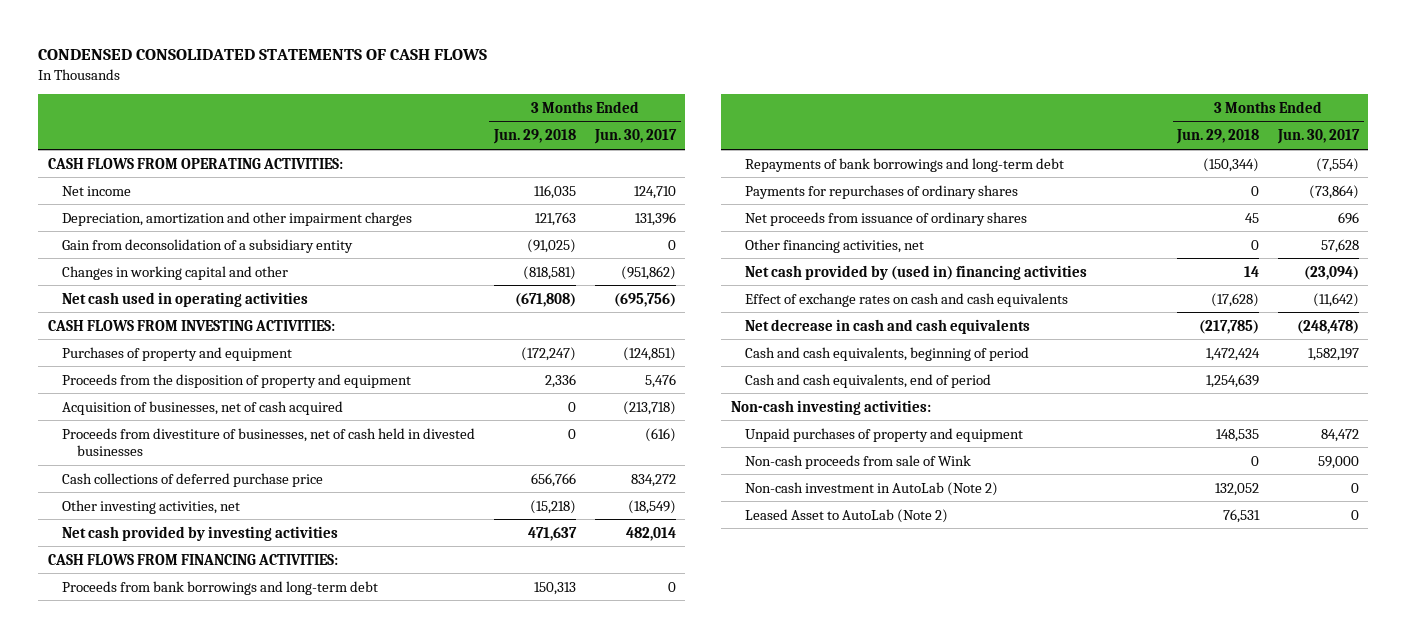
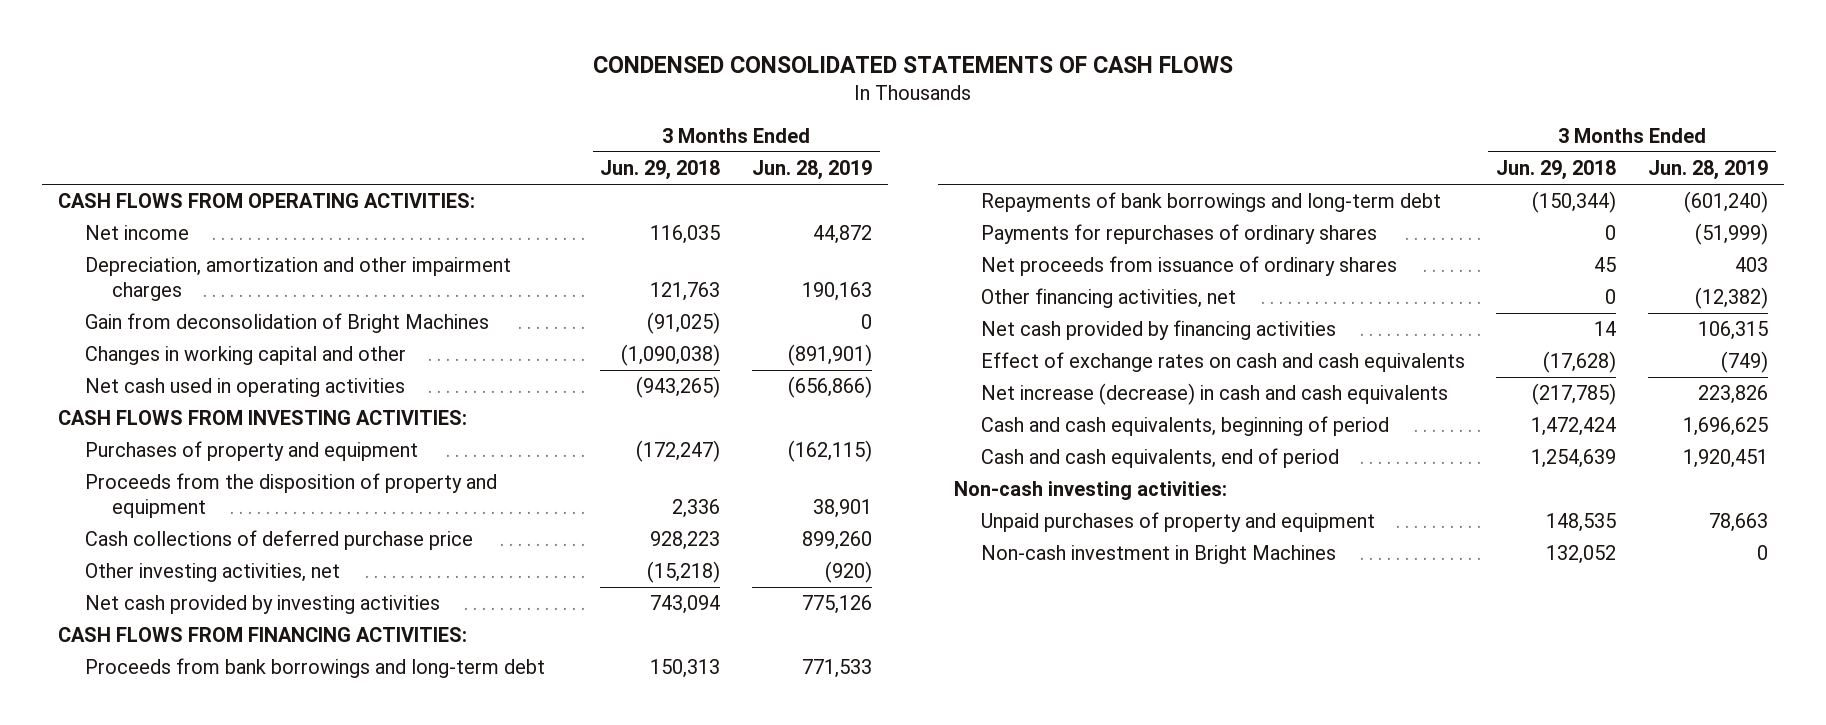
[593,129,677,145] Jun. 30, 2017 -> none
none -> [752,160,873,181] Jun. 28, 2019
[62,238,354,253] Gain from deconsolidation of a subsidiary entity -> [84,313,489,334] Gain from deconsolidation of Bright Machines
[522,265,576,280] (818,581) -> [621,344,721,367] (1,090,038)
[514,292,576,307] (671,808) -> [636,376,721,399] (943,265)
[62,400,344,415] Acquisition of businesses, net of cash acquired -> none
[62,427,476,457] Proceeds from divestiture of businesses, net of cash held in divested businesses -> none
[530,472,576,487] 656,766 -> [650,531,721,551] 928,223
[527,526,577,541] 471,637 -> [650,595,721,615] 743,094
[745,264,1088,280] Net cash provided by (used in) financing activities -> [980,320,1336,341] Net cash provided by financing activities
[745,318,1031,334] Net decrease in cash and cash equivalents -> [980,383,1448,406] Net increase (decrease) in cash and cash equivalents
[745,454,972,469] Non-cash proceeds from sale of Wink -> none
[745,508,949,523] Leased Asset to AutoLab (Note 2) -> none
[745,481,999,496] Non-cash investment in AutoLab (Note 2) -> [980,545,1336,565] Non-cash investment in Bright Machines

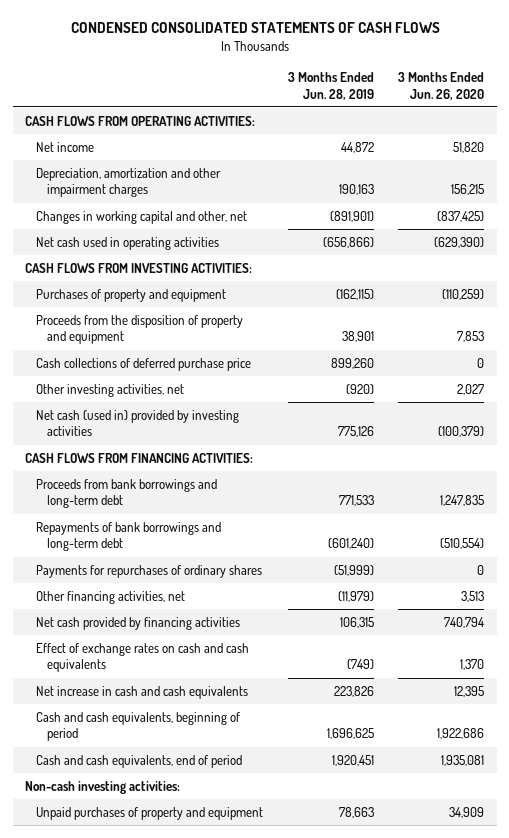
[600,160,721,181] Jun. 29, 2018 -> none
none -> [398,72,485,100] 3 Months Ended Jun. 26, 2020
[84,313,489,334] Gain from deconsolidation of Bright Machines -> none
[84,346,406,366] Changes in working capital and other -> [36,210,248,224] Changes in working capital and other, net
[84,595,440,615] Net cash provided by investing activities -> [36,409,240,437] Net cash (used in) provided by investing activities
[980,256,1397,277] Net proceeds from issuance of ordinary shares -> none
[1695,287,1769,310] (12,382) -> [337,590,374,602] (11,979)
[980,383,1448,406] Net increase (decrease) in cash and cash equivalents -> [36,685,249,699] Net increase in cash and cash equivalents
[980,545,1336,565] Non-cash investment in Bright Machines -> none

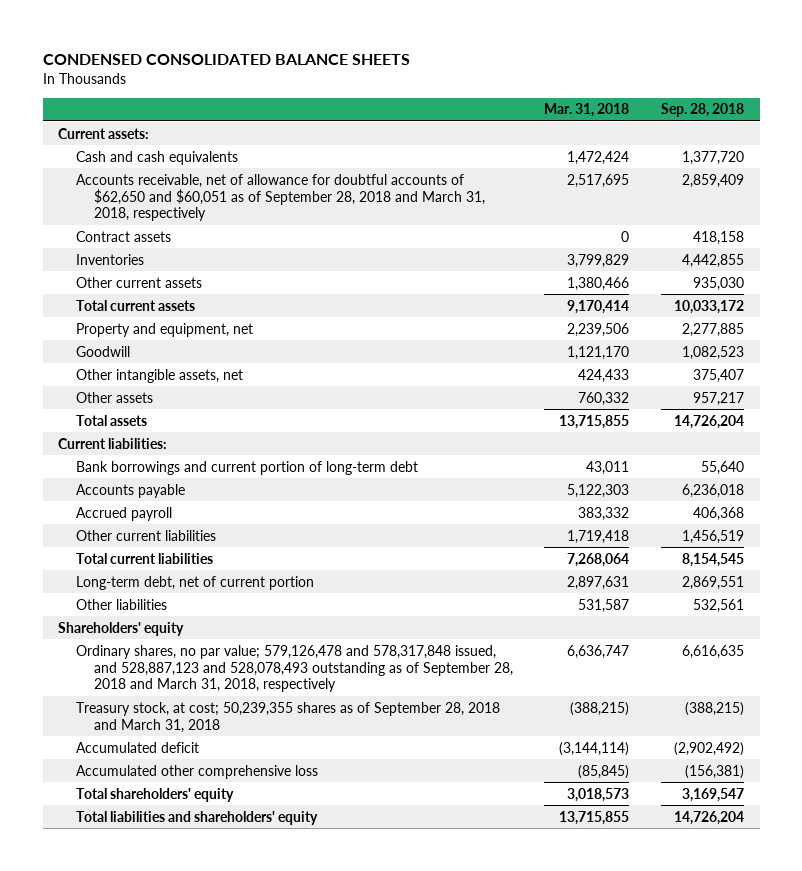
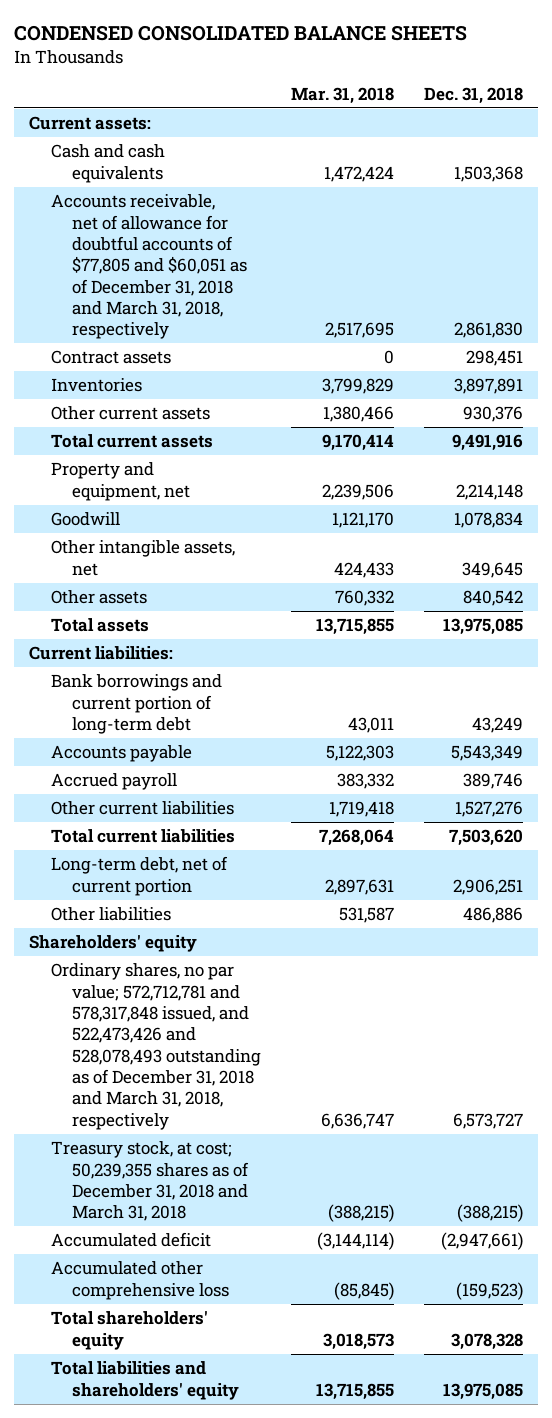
[661,103,745,118] Sep. 28, 2018 -> none
none -> [423,86,523,104] Dec. 31, 2018
[76,173,485,222] Accounts receivable, net of allowance for doubtful accounts of $62,650 and $60,051 as of September 28, 2018 and March 31, 2018, respectively -> [50,194,248,340] Accounts receivable, net of allowance for doubtful accounts of $77,805 and $60,051 as of December 31, 2018 and March 31, 2018, respectively
[76,644,513,693] Ordinary shares, no par value; 579,126,478 and 578,317,848 issued, and 528,887,123 and 528,078,493 outstanding as of September 28, 2018 and March 31, 2018, respectively -> [50,963,262,1130] Ordinary shares, no par value; 572,712,781 and 578,317,848 issued, and 522,473,426 and 528,078,493 outstanding as of December 31, 2018 and March 31, 2018, respectively
[76,701,501,733] Treasury stock, at cost; 50,239,355 shares as of September 28, 2018 and March 31, 2018 -> [50,1141,250,1222] Treasury stock, at cost; 50,239,355 shares as of December 31, 2018 and March 31, 2018

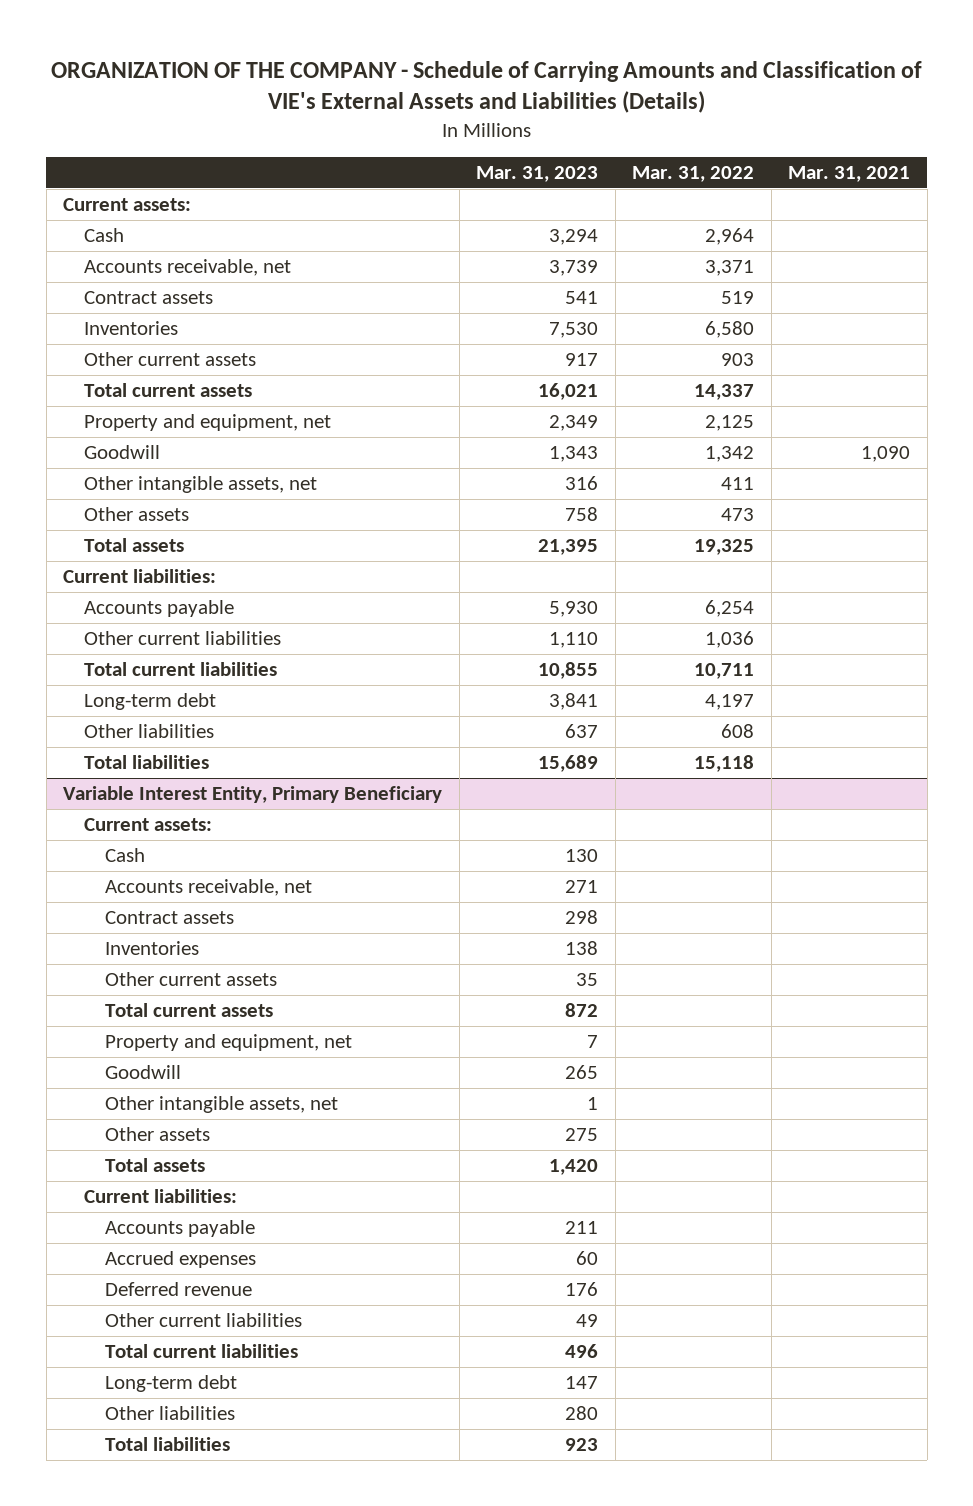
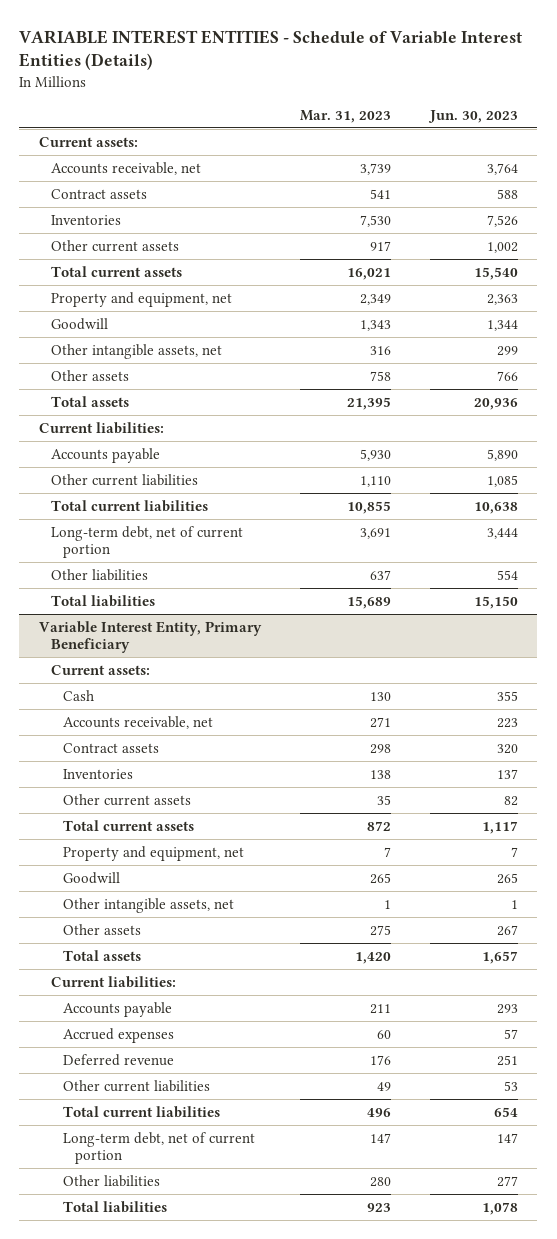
[50,60,922,114] ORGANIZATION OF THE COMPANY - Schedule of Carrying Amounts and Classification of VIE's External Assets and Liabilities (Details) -> [19,29,523,71] VARIABLE INTEREST ENTITIES - Schedule of Variable Interest Entities (Details)
[632,166,755,183] Mar. 31, 2022 -> none
[788,166,911,183] Mar. 31, 2021 -> none
none -> [427,109,518,123] Jun. 30, 2023
[84,227,125,242] Cash -> none
[84,692,217,710] Long-term debt -> none
none -> [50,525,243,559] Long-term debt, net of current portion
[105,1374,238,1392] Long-term debt -> [62,1131,255,1165] Long-term debt, net of current portion

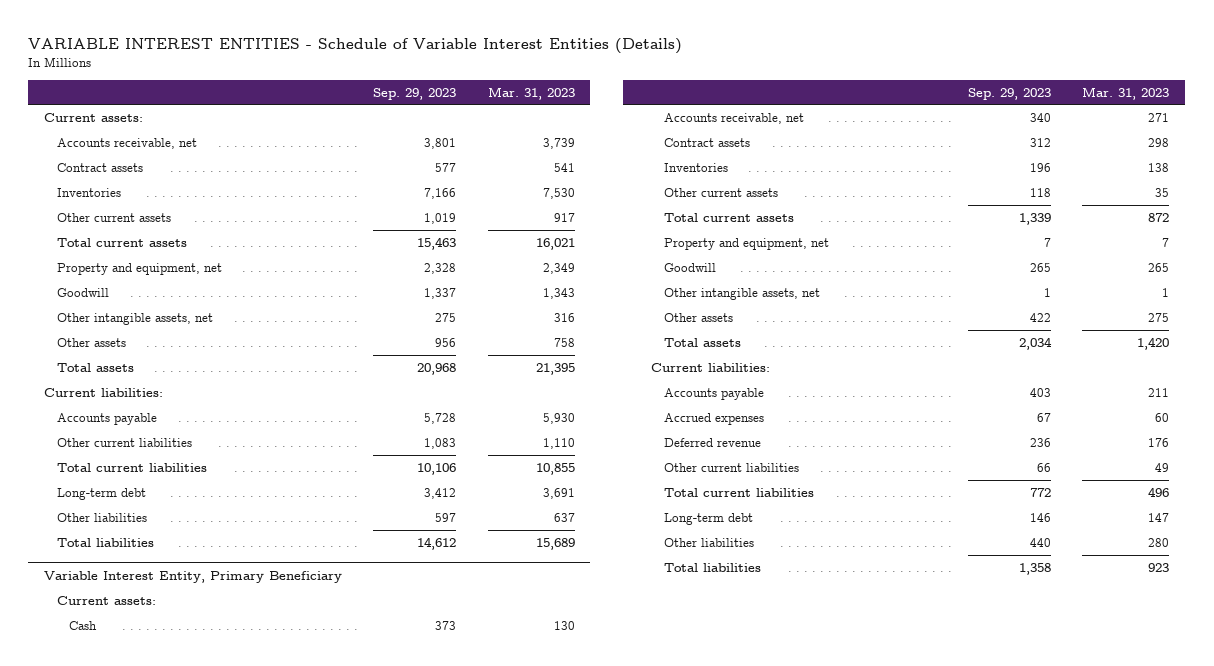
[427,109,518,123] Jun. 30, 2023 -> none
none -> [373,87,457,100] Sep. 29, 2023
[50,525,243,559] Long-term debt, net of current portion -> [56,487,146,500] Long-term debt
[62,1131,255,1165] Long-term debt, net of current portion -> [663,512,753,525] Long-term debt

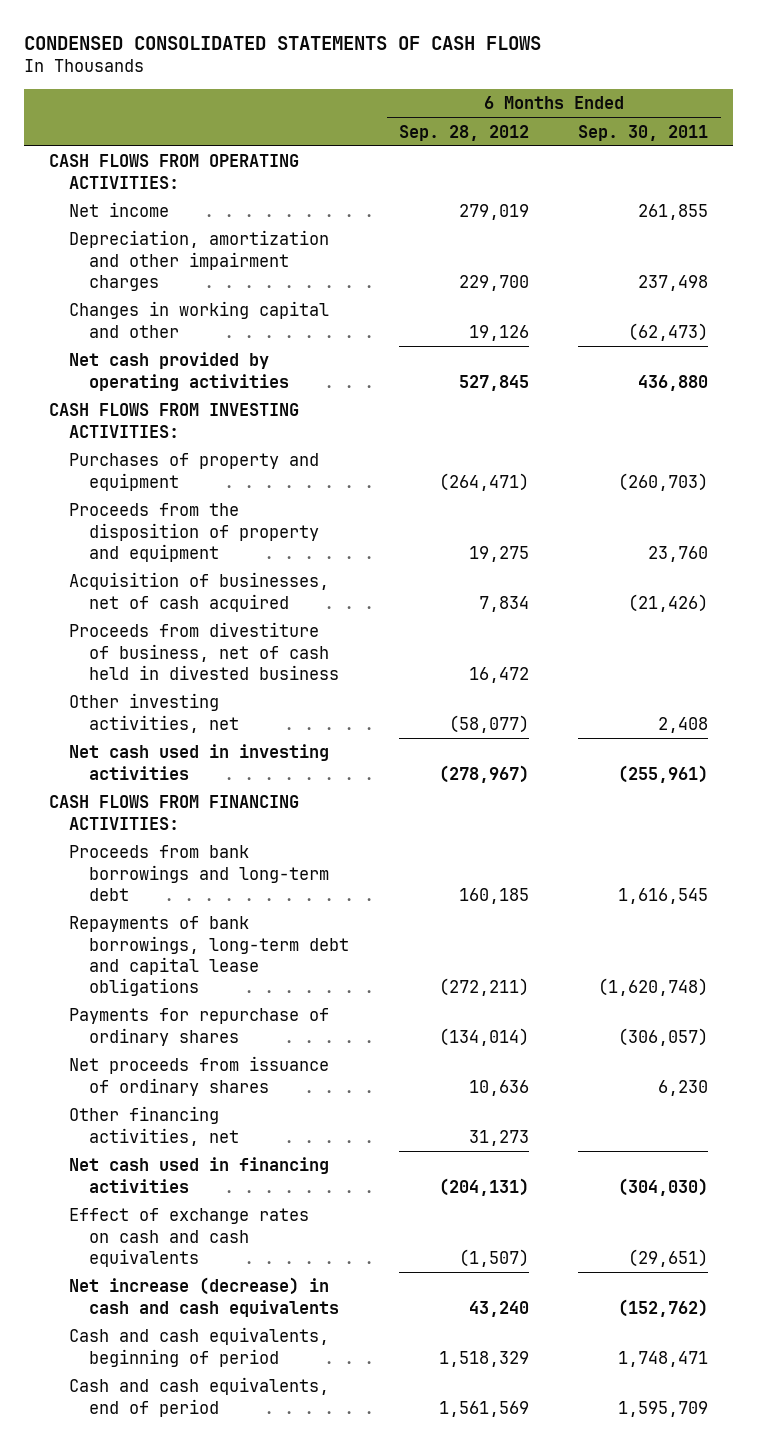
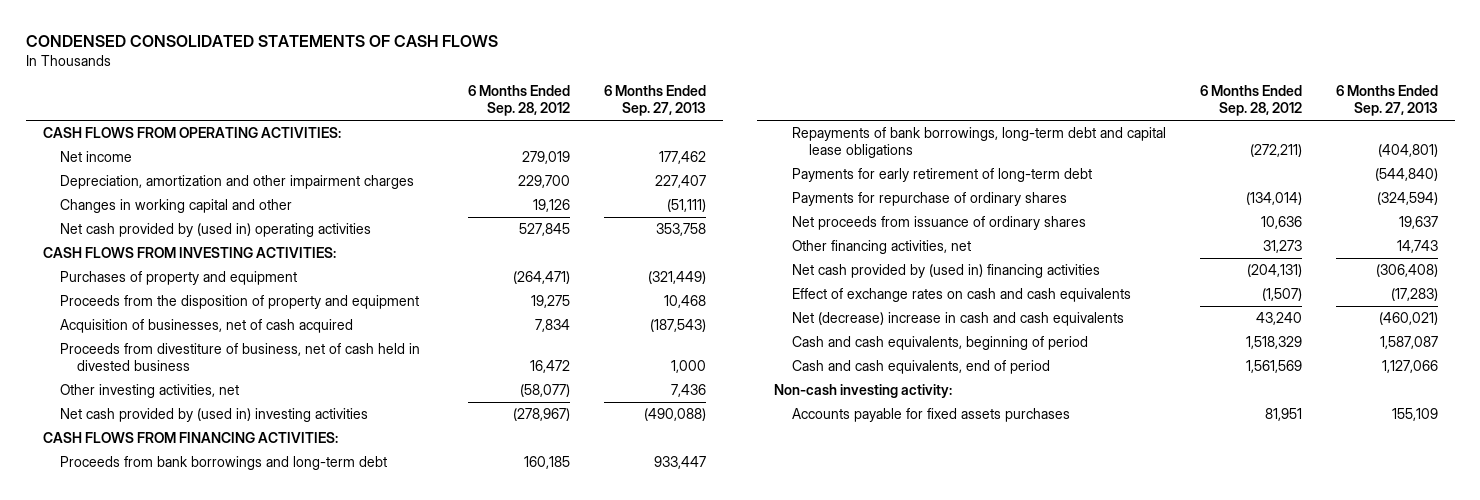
[578,124,709,141] Sep. 30, 2011 -> none
none -> [603,85,706,117] 6 Months Ended Sep. 27, 2013
[69,352,290,391] Net cash provided by operating activities -> [60,222,372,237] Net cash provided by (used in) operating activities
[69,744,330,780] Net cash used in investing activities -> [60,407,369,422] Net cash provided by (used in) investing activities
none -> [791,167,1092,182] Payments for early retirement of long-term debt
[69,1157,330,1193] Net cash used in financing activities -> [791,263,1100,278] Net cash provided by (used in) financing activities
[69,1277,340,1317] Net increase (decrease) in cash and cash equivalents -> [791,311,1124,326] Net (decrease) increase in cash and cash equivalents
none -> [774,383,953,398] Non-cash investing activity:
none -> [791,407,1070,422] Accounts payable for fixed assets purchases

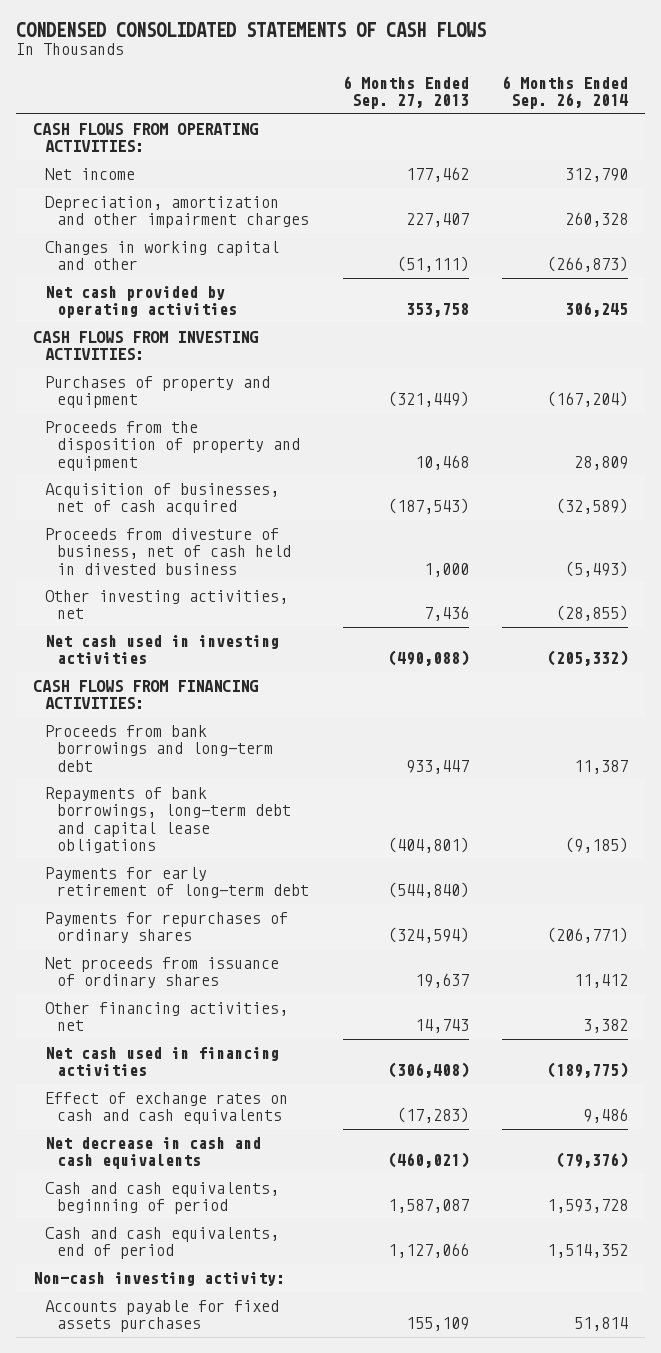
[468,85,571,117] 6 Months Ended Sep. 28, 2012 -> none
none -> [502,75,629,110] 6 Months Ended Sep. 26, 2014
[60,222,372,237] Net cash provided by (used in) operating activities -> [44,286,238,319] Net cash provided by operating activities
[60,342,421,371] Proceeds from divestiture of business, net of cash held in divested business -> [44,528,292,575] Proceeds from divesture of business, net of cash held in divested business
[60,407,369,422] Net cash provided by (used in) investing activities -> [44,635,279,665] Net cash used in investing activities
[791,191,1067,206] Payments for repurchase of ordinary shares -> [44,912,288,944] Payments for repurchases of ordinary shares
[791,263,1100,278] Net cash provided by (used in) financing activities -> [44,1047,279,1077] Net cash used in financing activities
[791,311,1124,326] Net (decrease) increase in cash and cash equivalents -> [44,1137,261,1170] Net decrease in cash and cash equivalents

